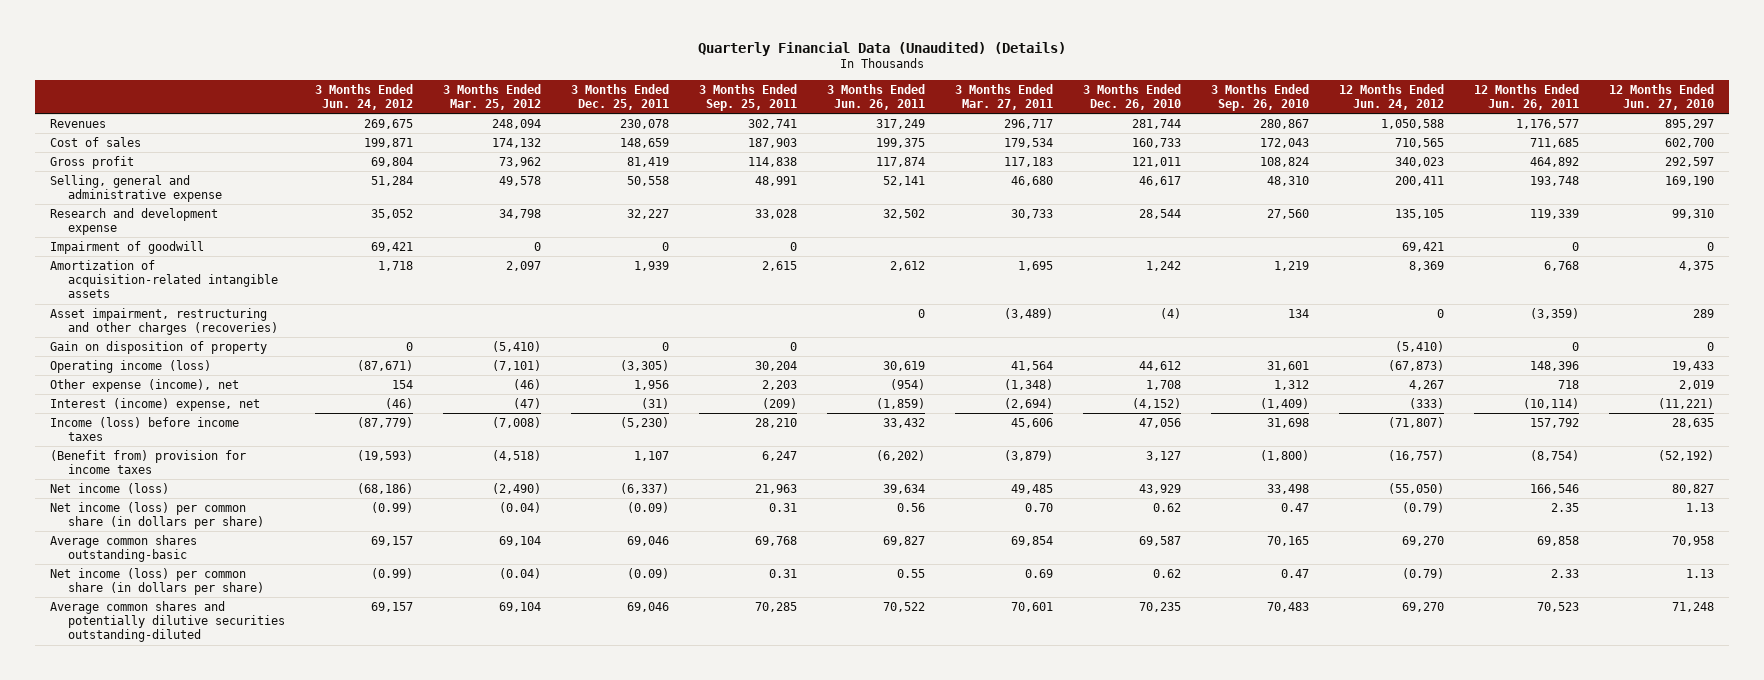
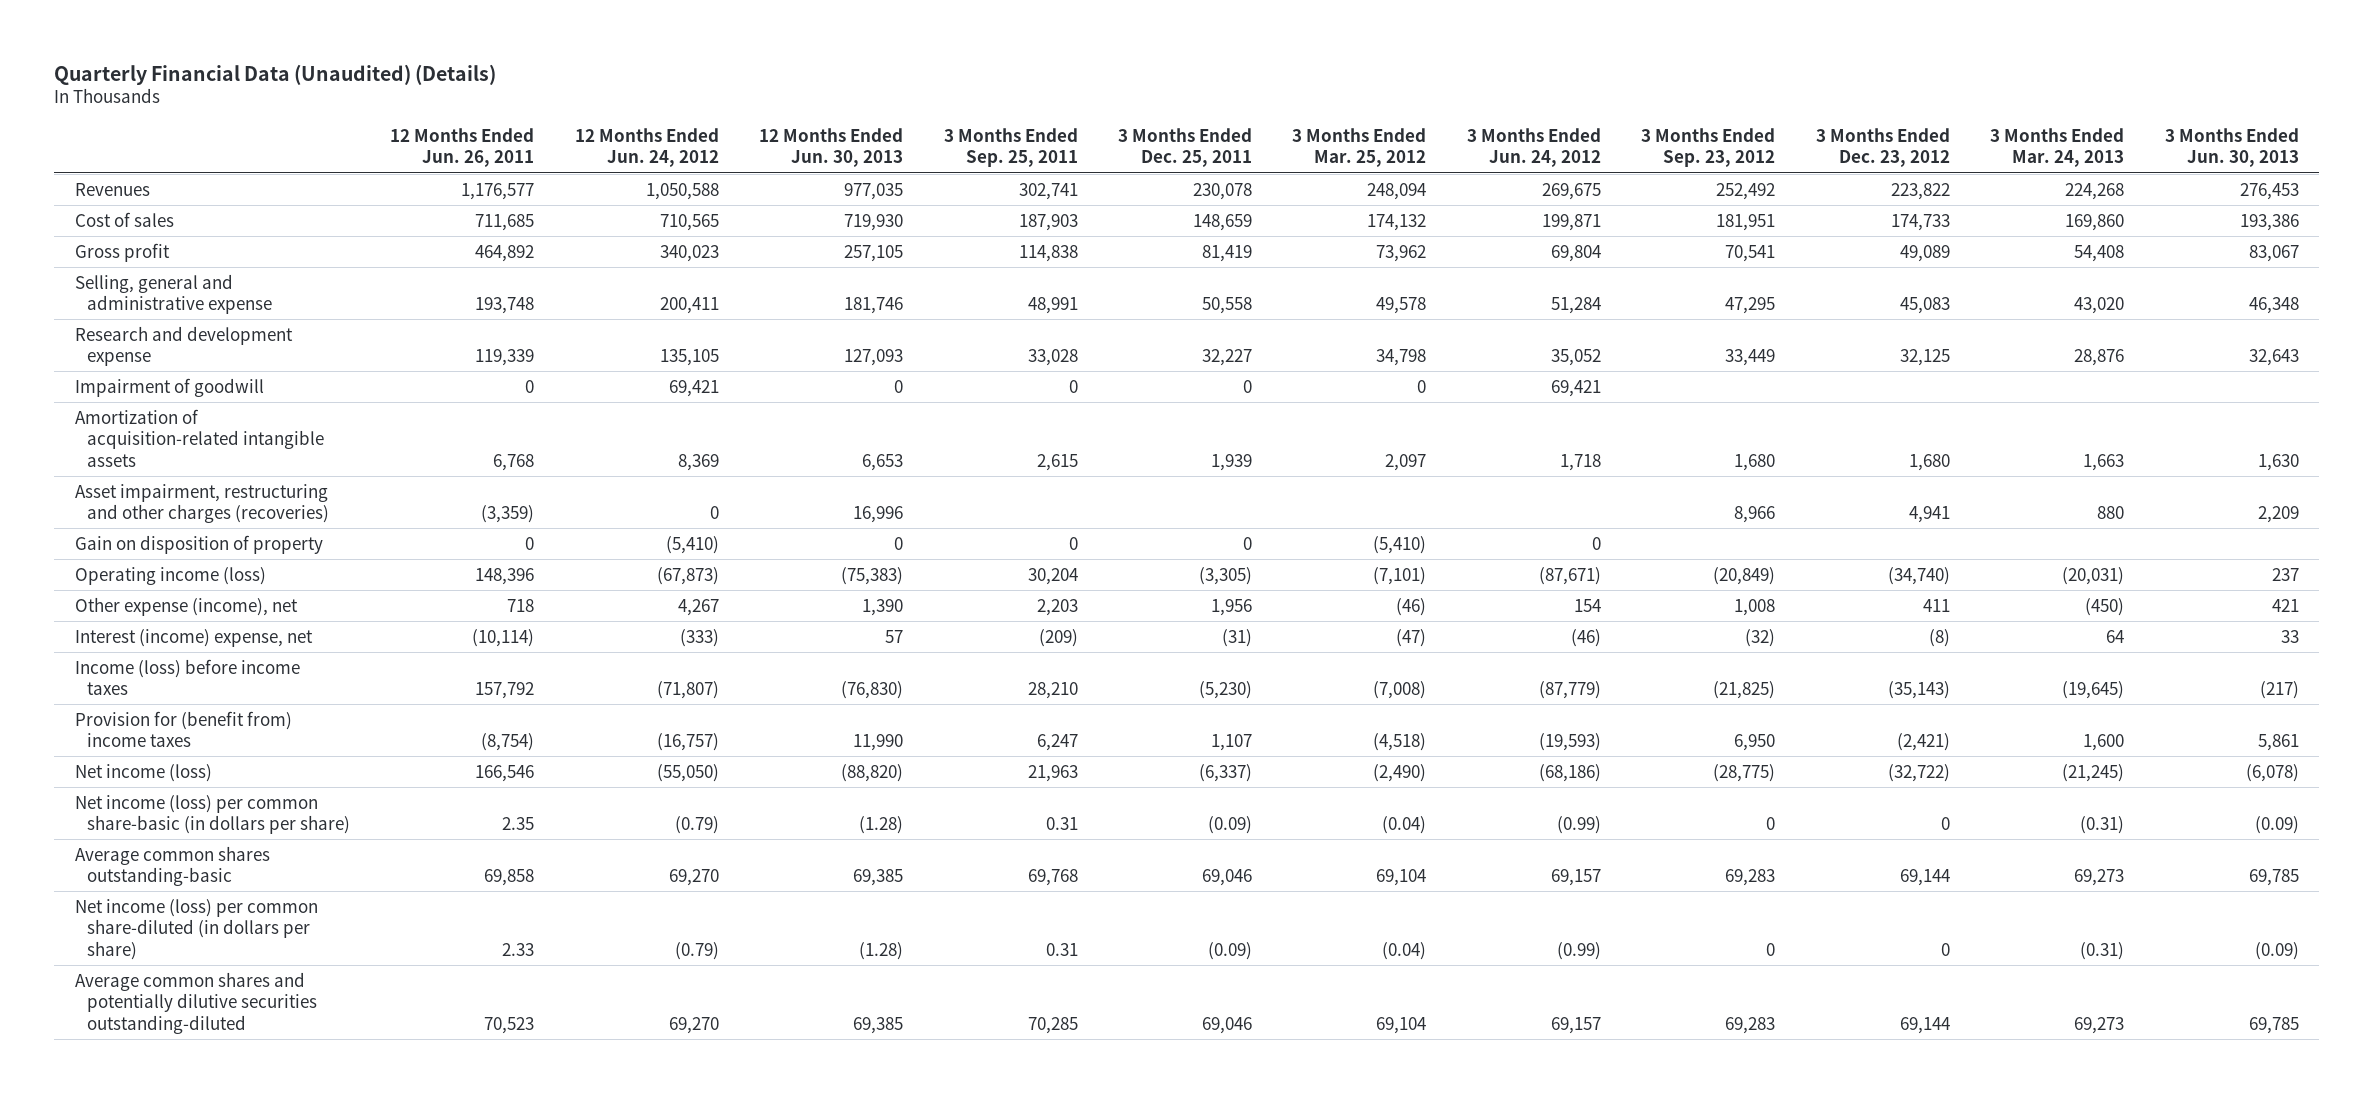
[826,83,925,110] 3 Months Ended Jun. 26, 2011 -> none
[954,83,1053,110] 3 Months Ended Mar. 27, 2011 -> none
[1082,83,1181,110] 3 Months Ended Dec. 26, 2010 -> none
[1210,83,1309,111] 3 Months Ended Sep. 26, 2010 -> none
[1608,83,1714,110] 12 Months Ended Jun. 27, 2010 -> none
none -> [759,127,904,168] 12 Months Ended Jun. 30, 2013
none -> [1641,127,1776,168] 3 Months Ended Sep. 23, 2012
none -> [1815,127,1950,168] 3 Months Ended Dec. 23, 2012
none -> [1990,127,2125,168] 3 Months Ended Mar. 24, 2013
none -> [2164,127,2299,168] 3 Months Ended Jun. 30, 2013
[49,449,246,475] (Benefit from) provision for income taxes -> [74,710,292,748] Provision for (benefit from) income taxes
[49,501,264,530] Net income (loss) per common share (in dollars per share) -> [74,794,350,835] Net income (loss) per common share-basic (in dollars per share)
[49,567,264,596] Net income (loss) per common share (in dollars per share) -> [74,898,318,960] Net income (loss) per common share-diluted (in dollars per share)

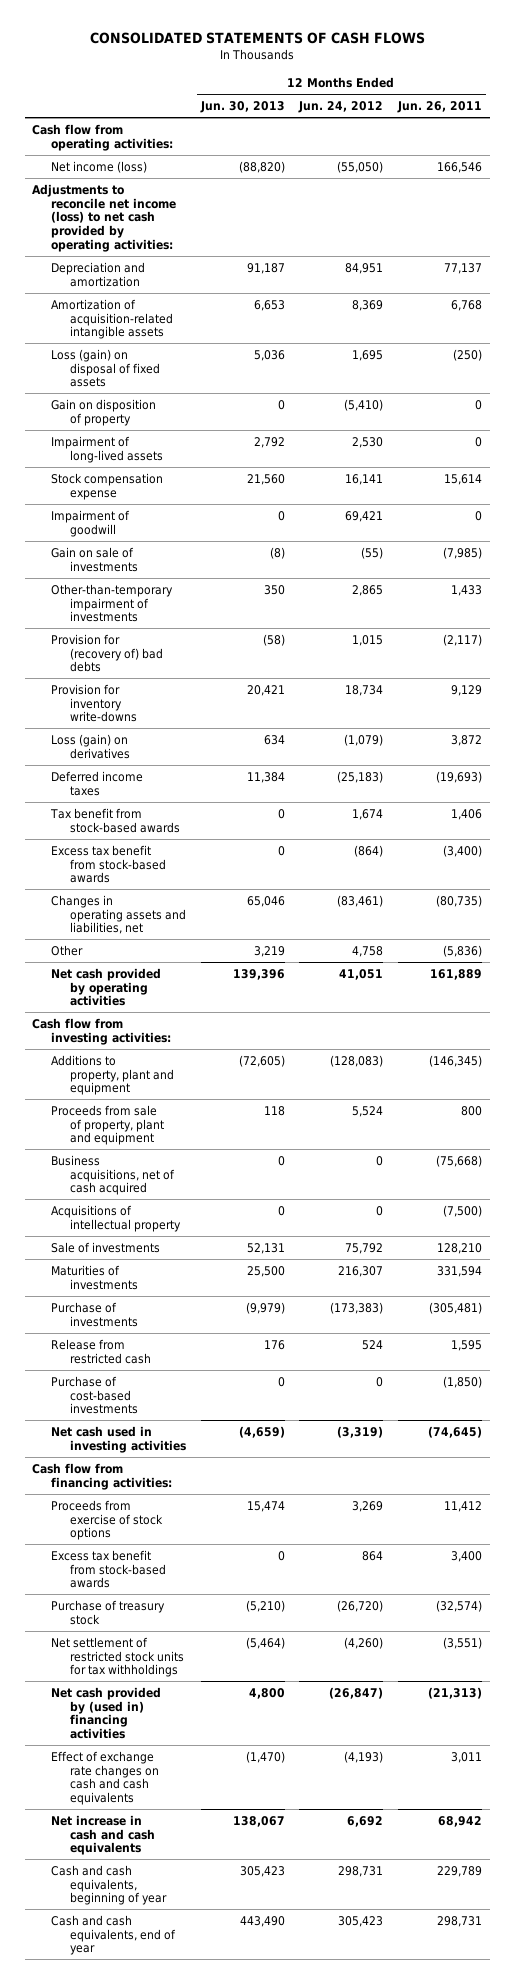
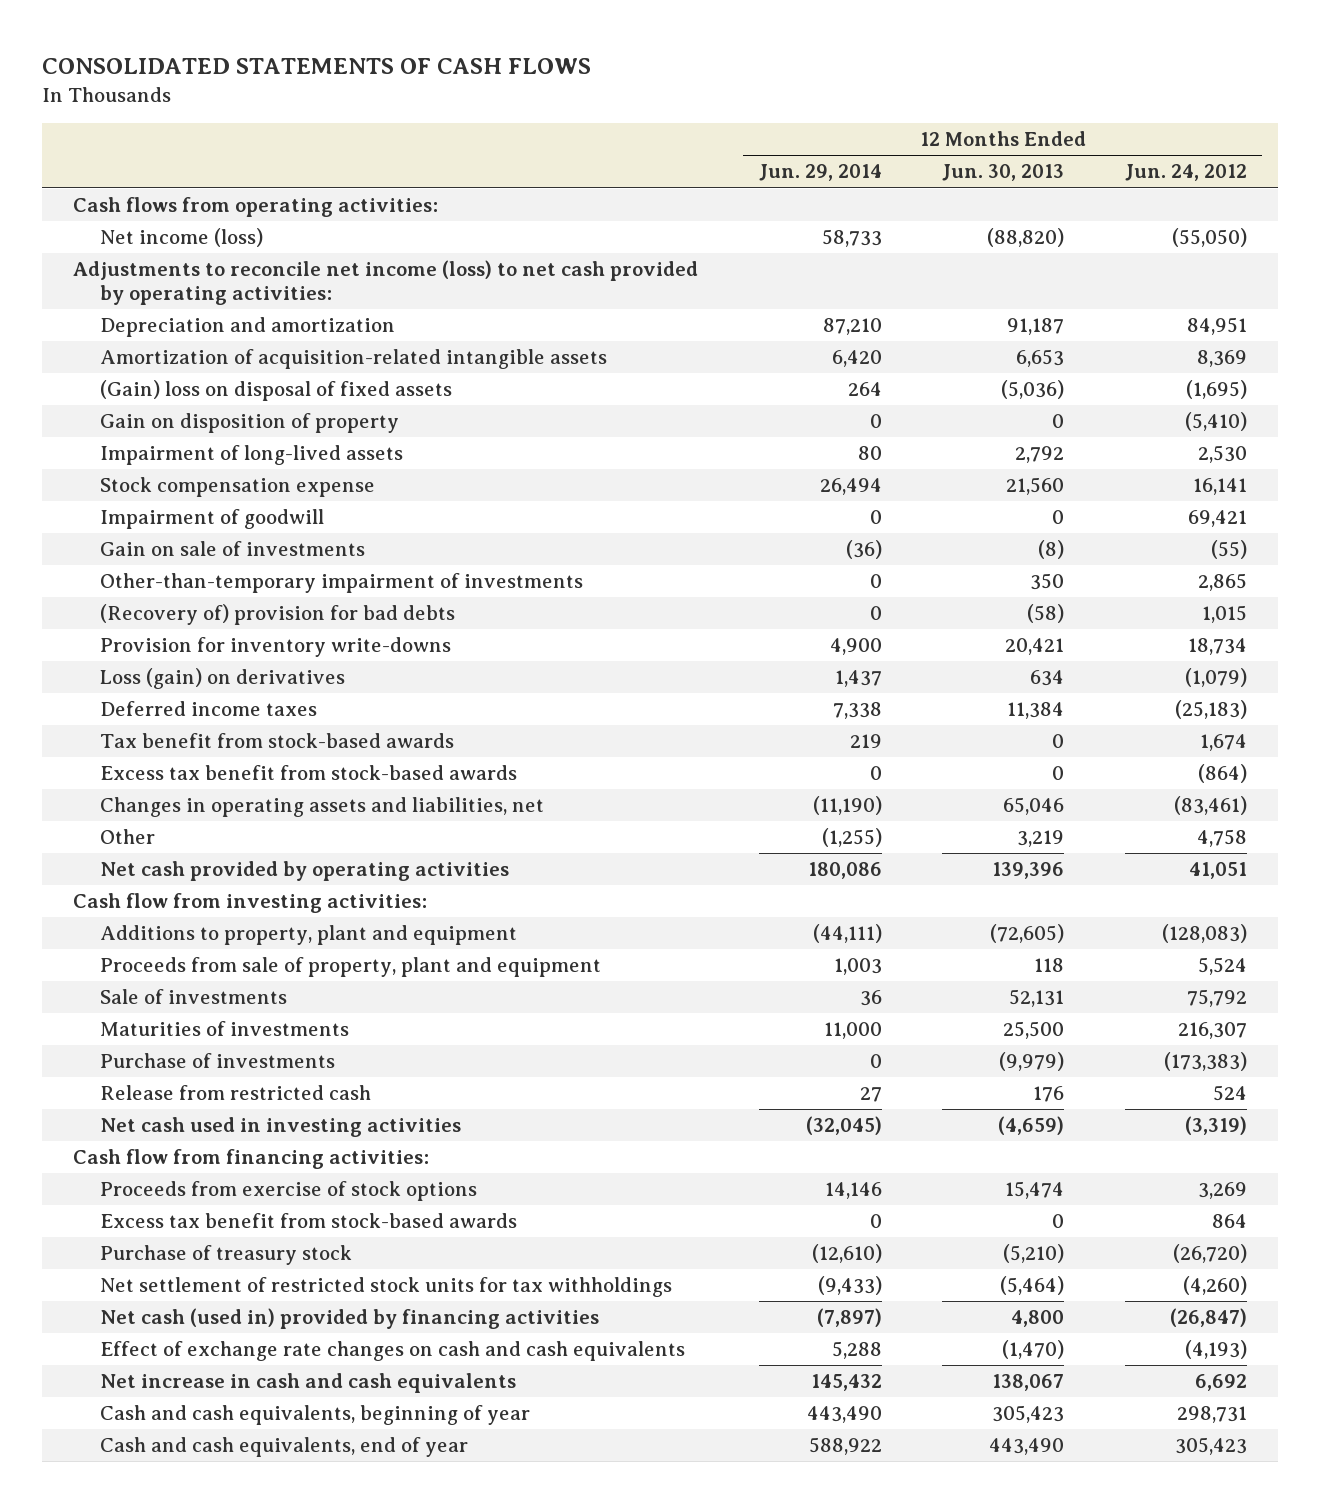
[397,100,483,113] Jun. 26, 2011 -> none
none -> [758,164,882,182] Jun. 29, 2014
[32,123,174,151] Cash flow from operating activities: -> [72,197,438,218] Cash flows from operating activities:
[51,348,161,388] Loss (gain) on disposal of fixed assets -> [100,380,453,402] (Gain) loss on disposal of fixed assets
[253,349,285,361] 5,036 -> [1001,380,1065,400] (5,036)
[352,349,384,361] 1,695 -> [1186,380,1248,400] (1,695)
[51,633,164,673] Provision for (recovery of) bad debts -> [100,604,456,626] (Recovery of) provision for bad debts
[51,1154,176,1196] Business acquisitions, net of cash acquired -> none
[51,1204,182,1232] Acquisitions of intellectual property -> none
[51,1375,139,1415] Purchase of cost-based investments -> none
[51,1686,162,1740] Net cash provided by (used in) financing activities -> [100,1308,600,1330] Net cash (used in) provided by financing activities

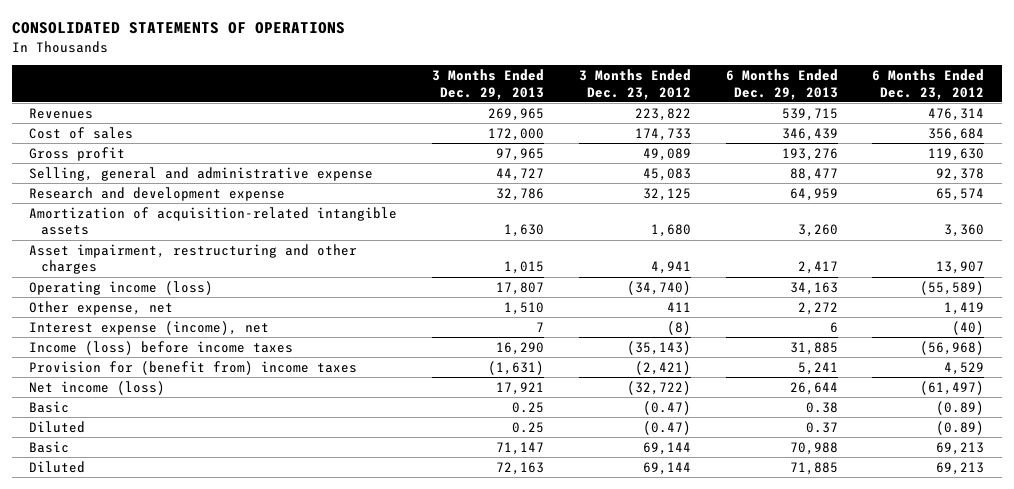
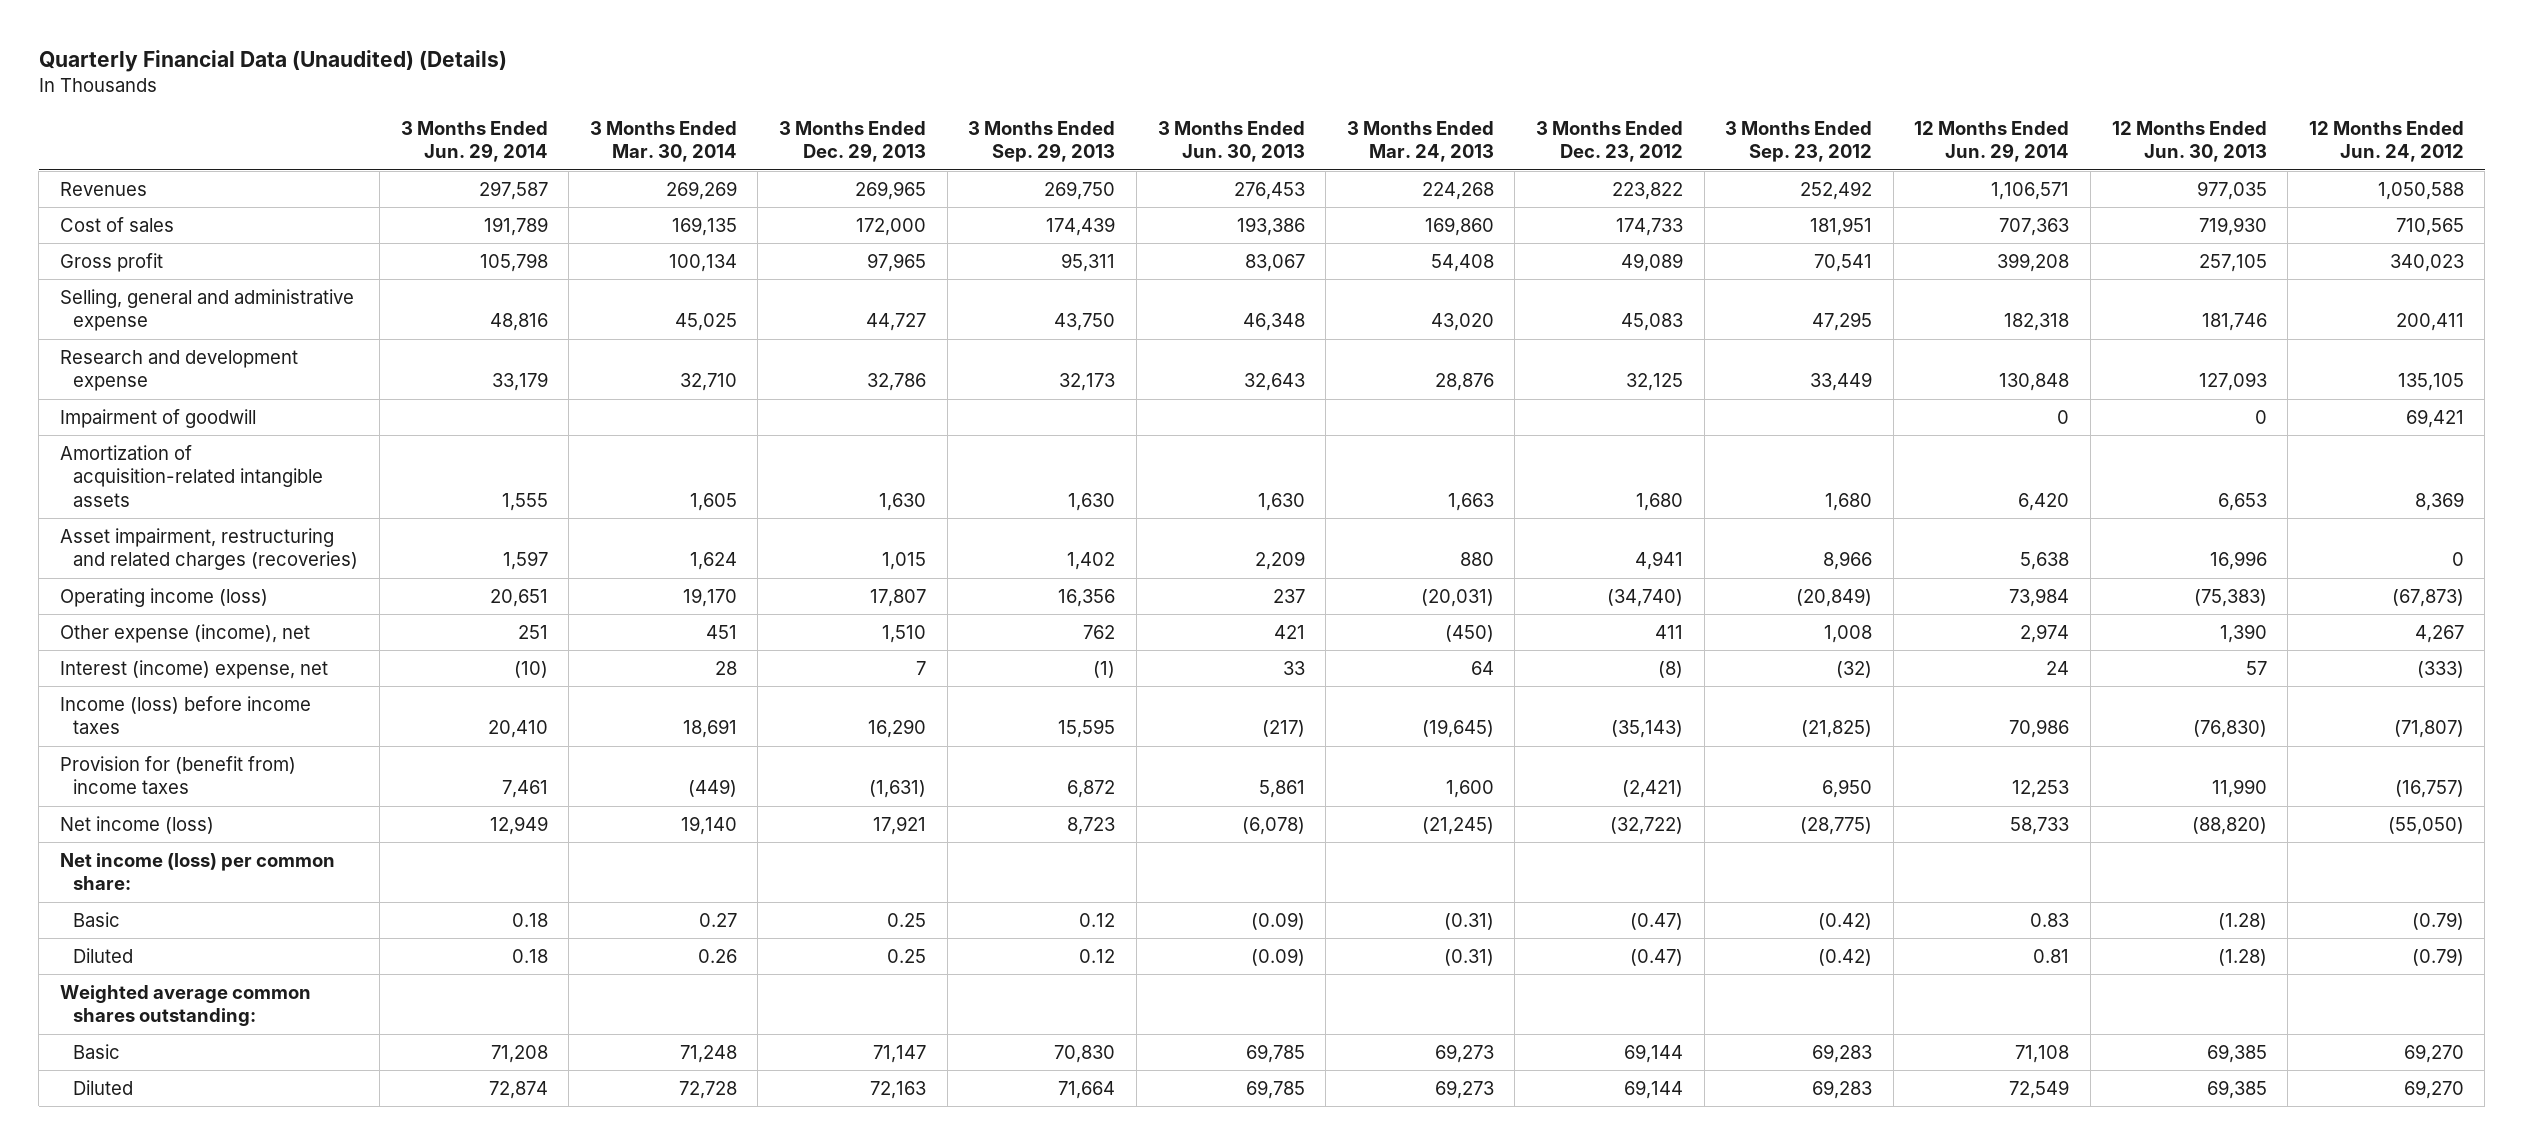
[11,22,345,35] CONSOLIDATED STATEMENTS OF OPERATIONS -> [38,49,507,72] Quarterly Financial Data (Unaudited) (Details)
[725,68,838,100] 6 Months Ended Dec. 29, 2013 -> none
[872,68,985,100] 6 Months Ended Dec. 23, 2012 -> none
none -> [400,120,548,163] 3 Months Ended Jun. 29, 2014
none -> [589,120,737,163] 3 Months Ended Mar. 30, 2014
none -> [968,120,1116,163] 3 Months Ended Sep. 29, 2013
none -> [1157,120,1305,163] 3 Months Ended Jun. 30, 2013
none -> [1346,120,1494,163] 3 Months Ended Mar. 24, 2013
none -> [1725,120,1873,163] 3 Months Ended Sep. 23, 2012
none -> [1914,120,2070,163] 12 Months Ended Jun. 29, 2014
none -> [2111,120,2267,163] 12 Months Ended Jun. 30, 2013
none -> [2308,120,2464,163] 12 Months Ended Jun. 24, 2012
none -> [59,408,256,428] Impairment of goodwill
[29,243,358,275] Asset impairment, restructuring and other charges -> [59,527,359,571] Asset impairment, restructuring and related charges (recoveries)
[29,300,174,315] Other expense, net -> [59,623,310,643] Other expense (income), net
[29,320,270,335] Interest expense (income), net -> [59,659,328,679] Interest (income) expense, net
none -> [59,852,335,891] Net income (loss) per common share:
none -> [59,984,311,1027] Weighted average common shares outstanding:

